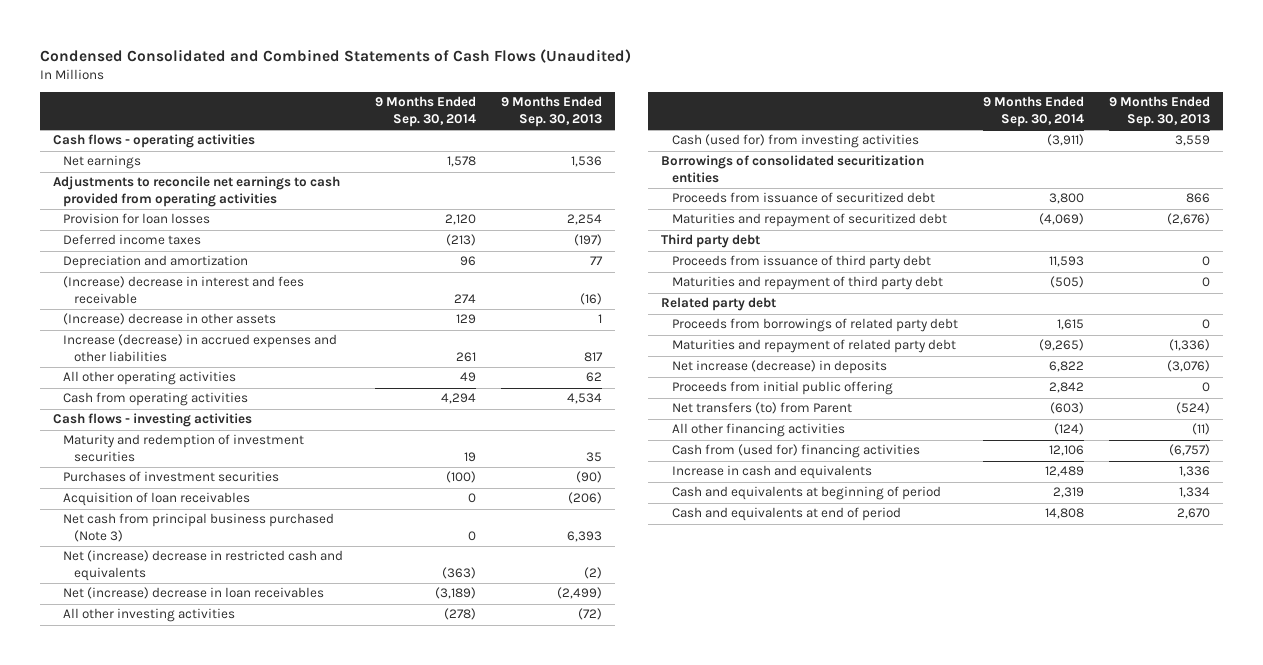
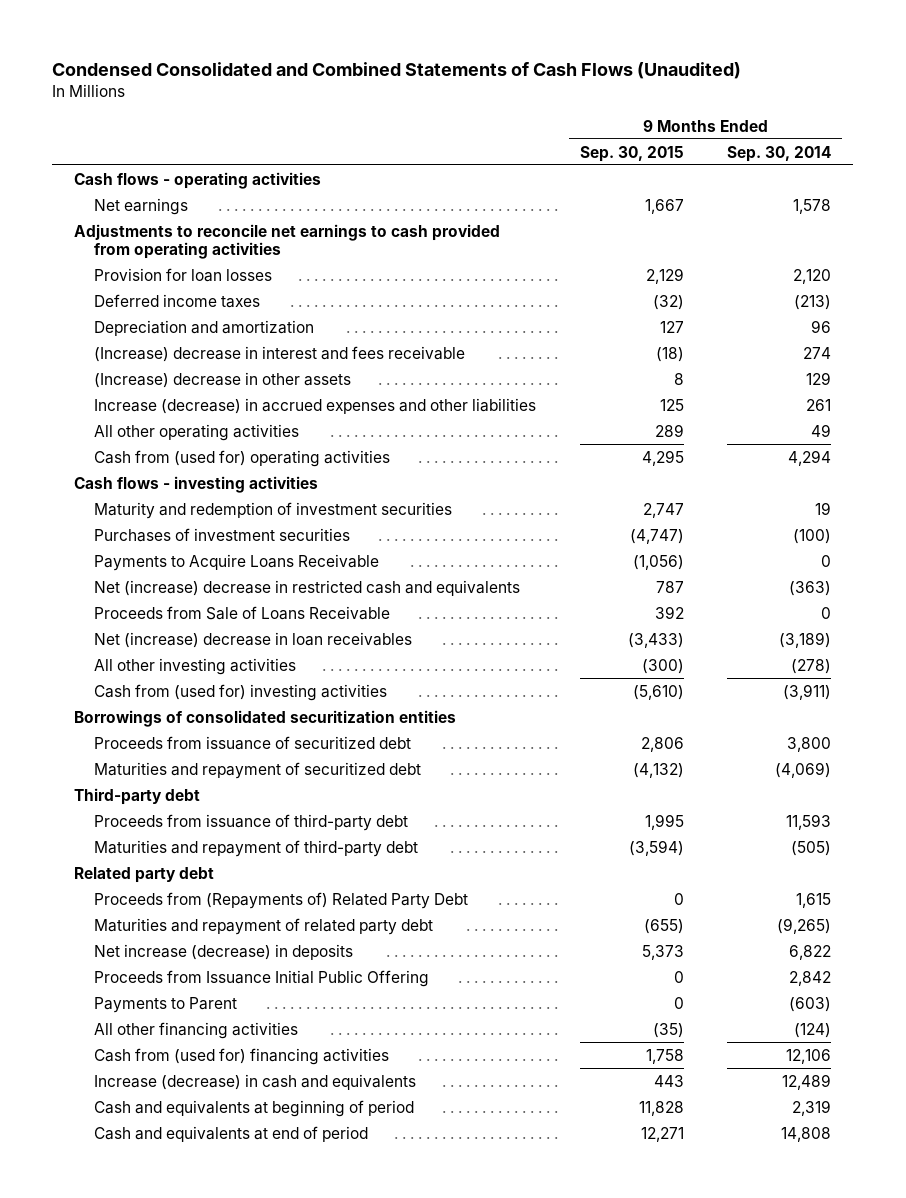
[501,96,603,128] 9 Months Ended Sep. 30, 2013 -> none
none -> [579,145,684,162] Sep. 30, 2015
[63,392,249,407] Cash from operating activities -> [93,449,390,467] Cash from (used for) operating activities
[63,513,335,543] Net cash from principal business purchased (Note 3) -> none
[63,492,251,507] Acquisition of loan receivables -> [93,553,379,571] Payments to Acquire Loans Receivable
none -> [93,605,390,620] Proceeds from Sale of Loans Receivable
[671,134,919,149] Cash (used for) from investing activities -> [93,683,387,701] Cash from (used for) investing activities
[660,234,760,249] Third party debt -> [74,787,201,805] Third-party debt
[671,255,931,270] Proceeds from issuance of third party debt -> [93,813,408,831] Proceeds from issuance of third-party debt
[671,276,943,291] Maturities and repayment of third party debt -> [93,839,418,857] Maturities and repayment of third-party debt
[671,318,958,333] Proceeds from borrowings of related party debt -> [93,891,468,909] Proceeds from (Repayments of) Related Party Debt
[671,402,852,415] Net transfers (to) from Parent -> none
[671,381,893,396] Proceeds from initial public offering -> [93,969,429,987] Proceeds from Issuance Initial Public Offering
none -> [93,996,237,1013] Payments to Parent
[671,465,872,480] Increase in cash and equivalents -> [93,1073,416,1090] Increase (decrease) in cash and equivalents

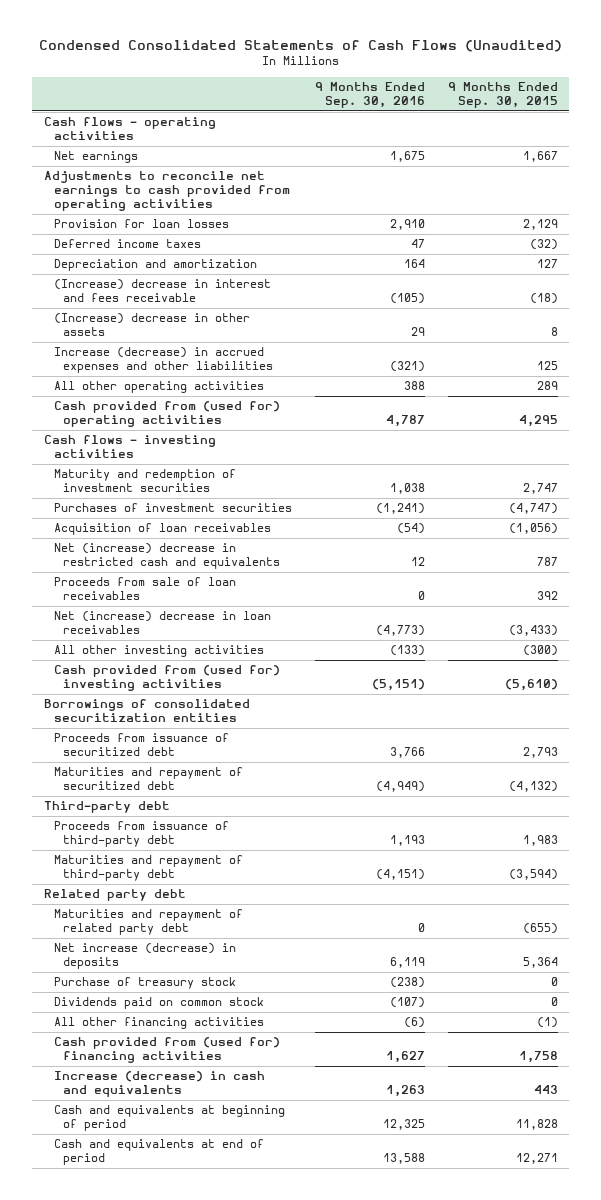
[52,62,742,80] Condensed Consolidated and Combined Statements of Cash Flows (Unaudited) -> [38,39,562,52] Condensed Consolidated Statements of Cash Flows (Unaudited)
[727,145,832,162] Sep. 30, 2014 -> none
none -> [314,82,425,108] 9 Months Ended Sep. 30, 2016
[93,449,390,467] Cash from (used for) operating activities -> [53,401,280,428] Cash provided from (used for) operating activities
[93,553,379,571] Payments to Acquire Loans Receivable -> [53,523,271,536] Acquisition of loan receivables
[93,605,390,620] Proceeds from Sale of Loans Receivable -> [53,577,236,601] Proceeds from sale of loan receivables
[93,683,387,701] Cash from (used for) investing activities -> [53,665,280,692] Cash provided from (used for) investing activities
[640,736,684,752] 2,806 -> [522,747,558,759] 2,793
[644,813,684,830] 1,995 -> [522,835,558,847] 1,983
[93,891,468,909] Proceeds from (Repayments of) Related Party Debt -> none
[93,969,429,987] Proceeds from Issuance Initial Public Offering -> none
[93,996,237,1013] Payments to Parent -> none
[641,944,684,960] 5,373 -> [522,957,558,969] 5,364
none -> [53,977,236,990] Purchase of treasury stock
none -> [53,997,264,1010] Dividends paid on common stock
[652,1022,684,1038] (35) -> [536,1017,558,1029] (1)
[93,1047,389,1065] Cash from (used for) financing activities -> [53,1037,280,1064] Cash provided from (used for) financing activities

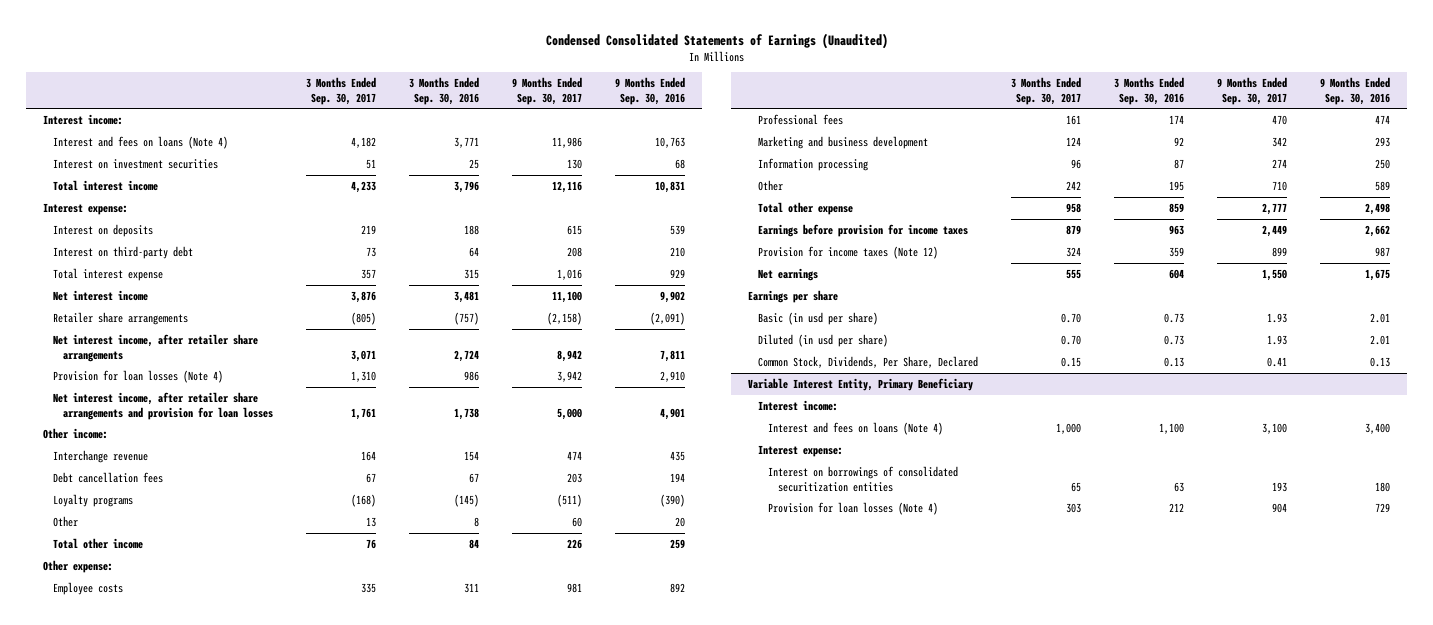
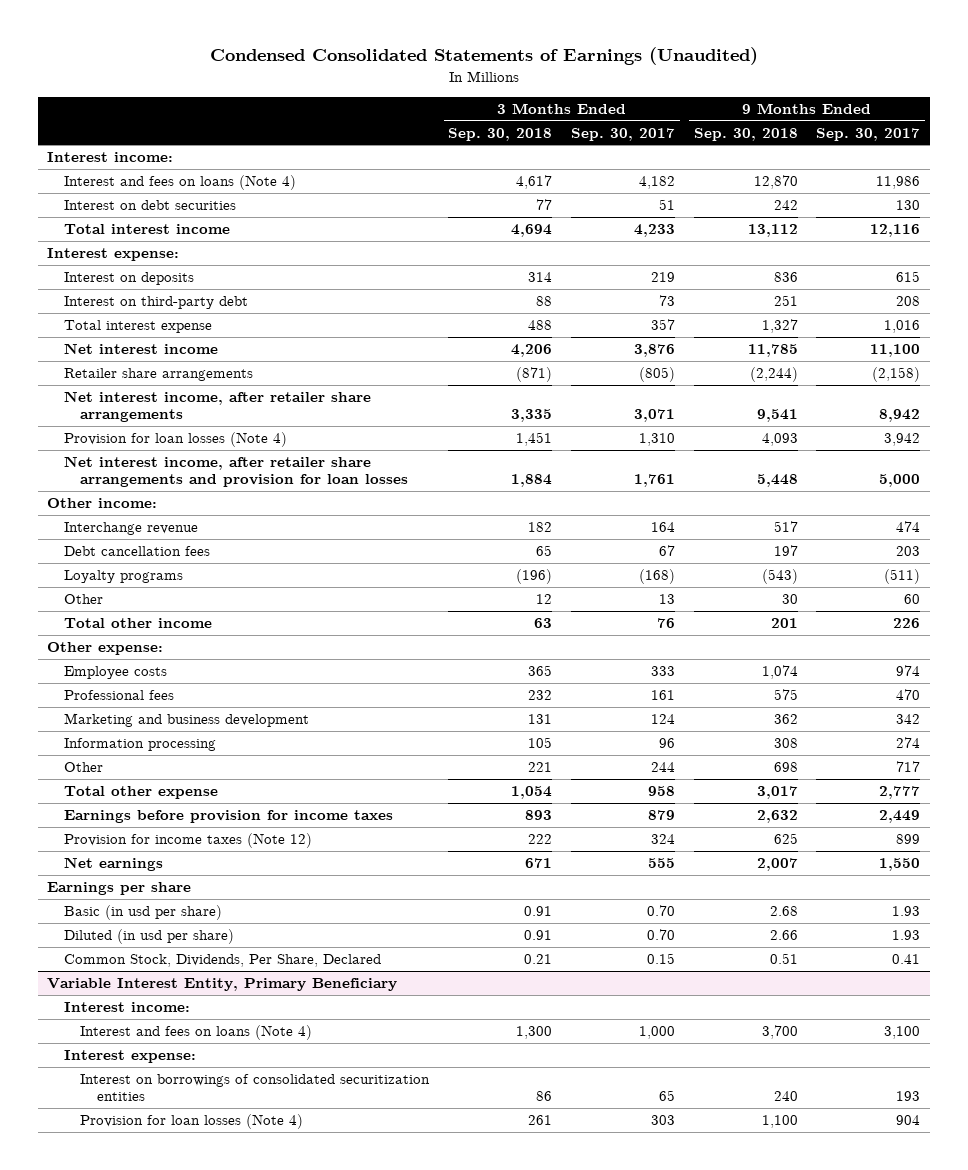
[409,77,480,105] 3 Months Ended Sep. 30, 2016 -> none
[615,77,686,105] 9 Months Ended Sep. 30, 2016 -> none
none -> [448,127,553,141] Sep. 30, 2018
none -> [693,127,798,141] Sep. 30, 2018
[52,158,218,169] Interest on investment securities -> [63,200,236,211] Interest on debt securities
[361,582,377,593] 335 -> [650,666,675,677] 333
[567,582,583,593] 981 -> [896,665,921,677] 974
[1065,180,1081,190] 242 -> [650,762,675,773] 244
[1272,180,1288,191] 710 -> [896,761,921,773] 717

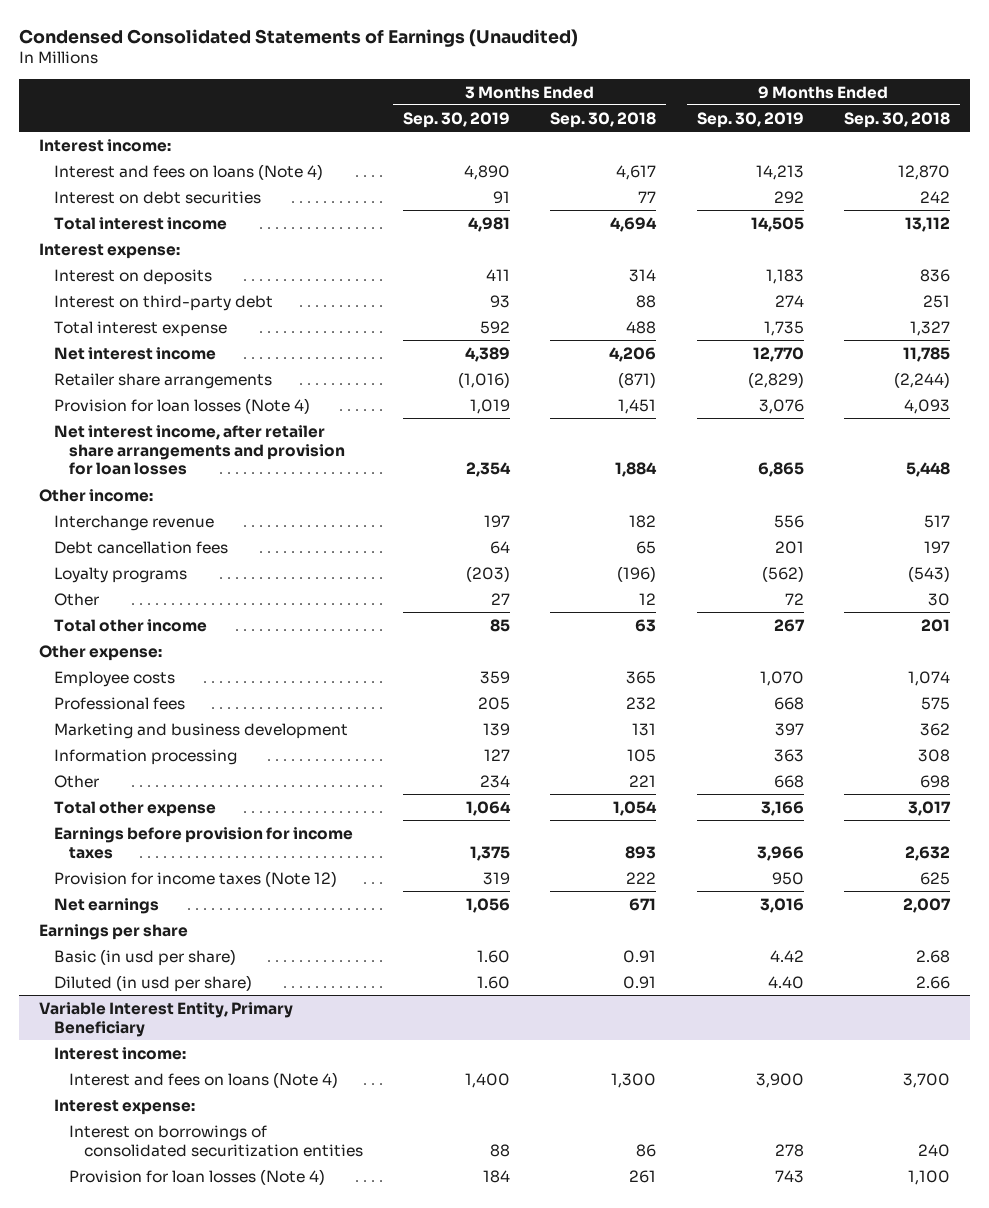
[570,127,675,141] Sep. 30, 2017 -> none
[816,127,921,141] Sep. 30, 2017 -> none
none -> [403,111,511,128] Sep. 30, 2019
none -> [696,111,804,128] Sep. 30, 2019
[63,391,371,423] Net interest income, after retailer share arrangements -> none
[63,954,381,968] Common Stock, Dividends, Per Share, Declared -> none

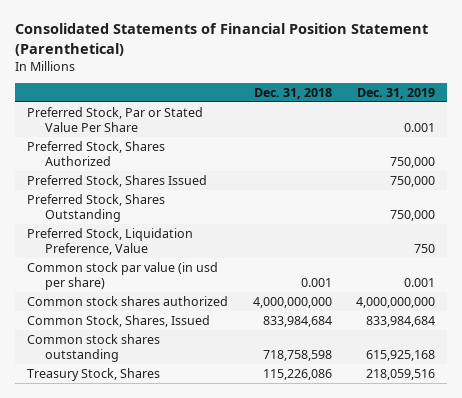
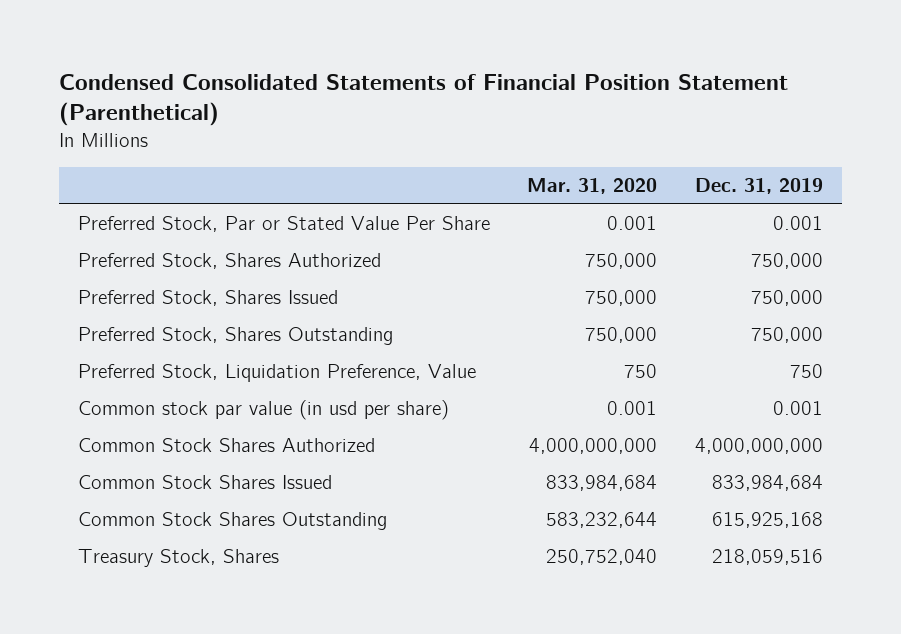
[14,23,428,56] Consolidated Statements of Financial Position Statement (Parenthetical) -> [58,73,788,127] Condensed Consolidated Statements of Financial Position Statement (Parenthetical)
[253,87,332,99] Dec. 31, 2018 -> none
none -> [527,178,658,195] Mar. 31, 2020
[27,295,229,306] Common stock shares authorized -> [77,438,375,453] Common Stock Shares Authorized
[27,314,211,327] Common Stock, Shares, Issued -> [77,475,332,490] Common Stock Shares Issued
[27,333,161,362] Common stock shares outstanding -> [77,512,387,531] Common Stock Shares Outstanding

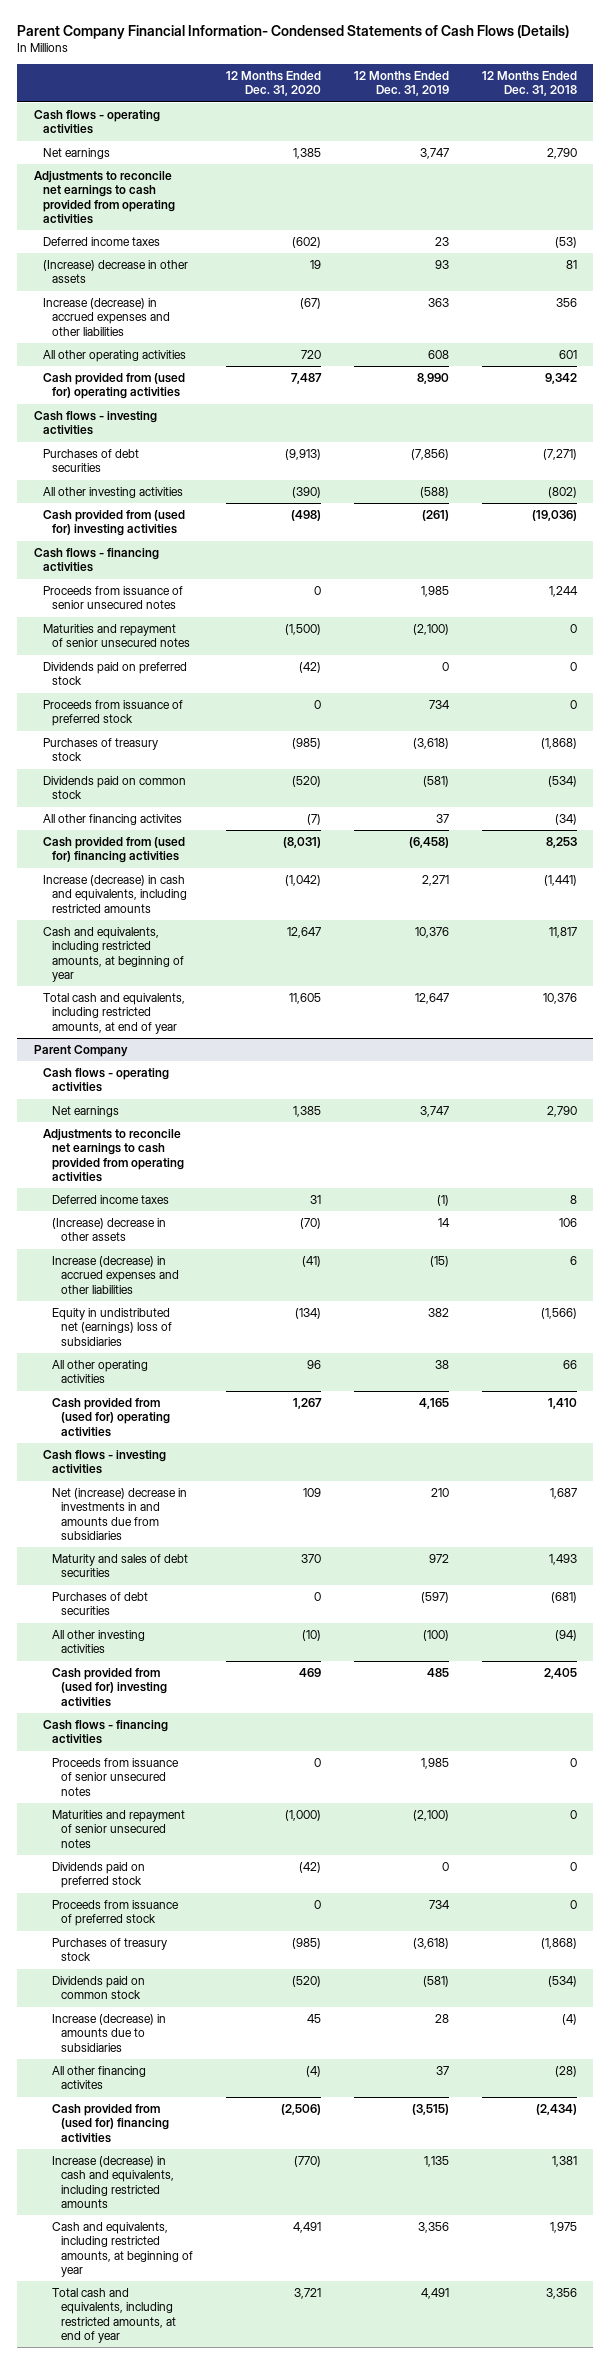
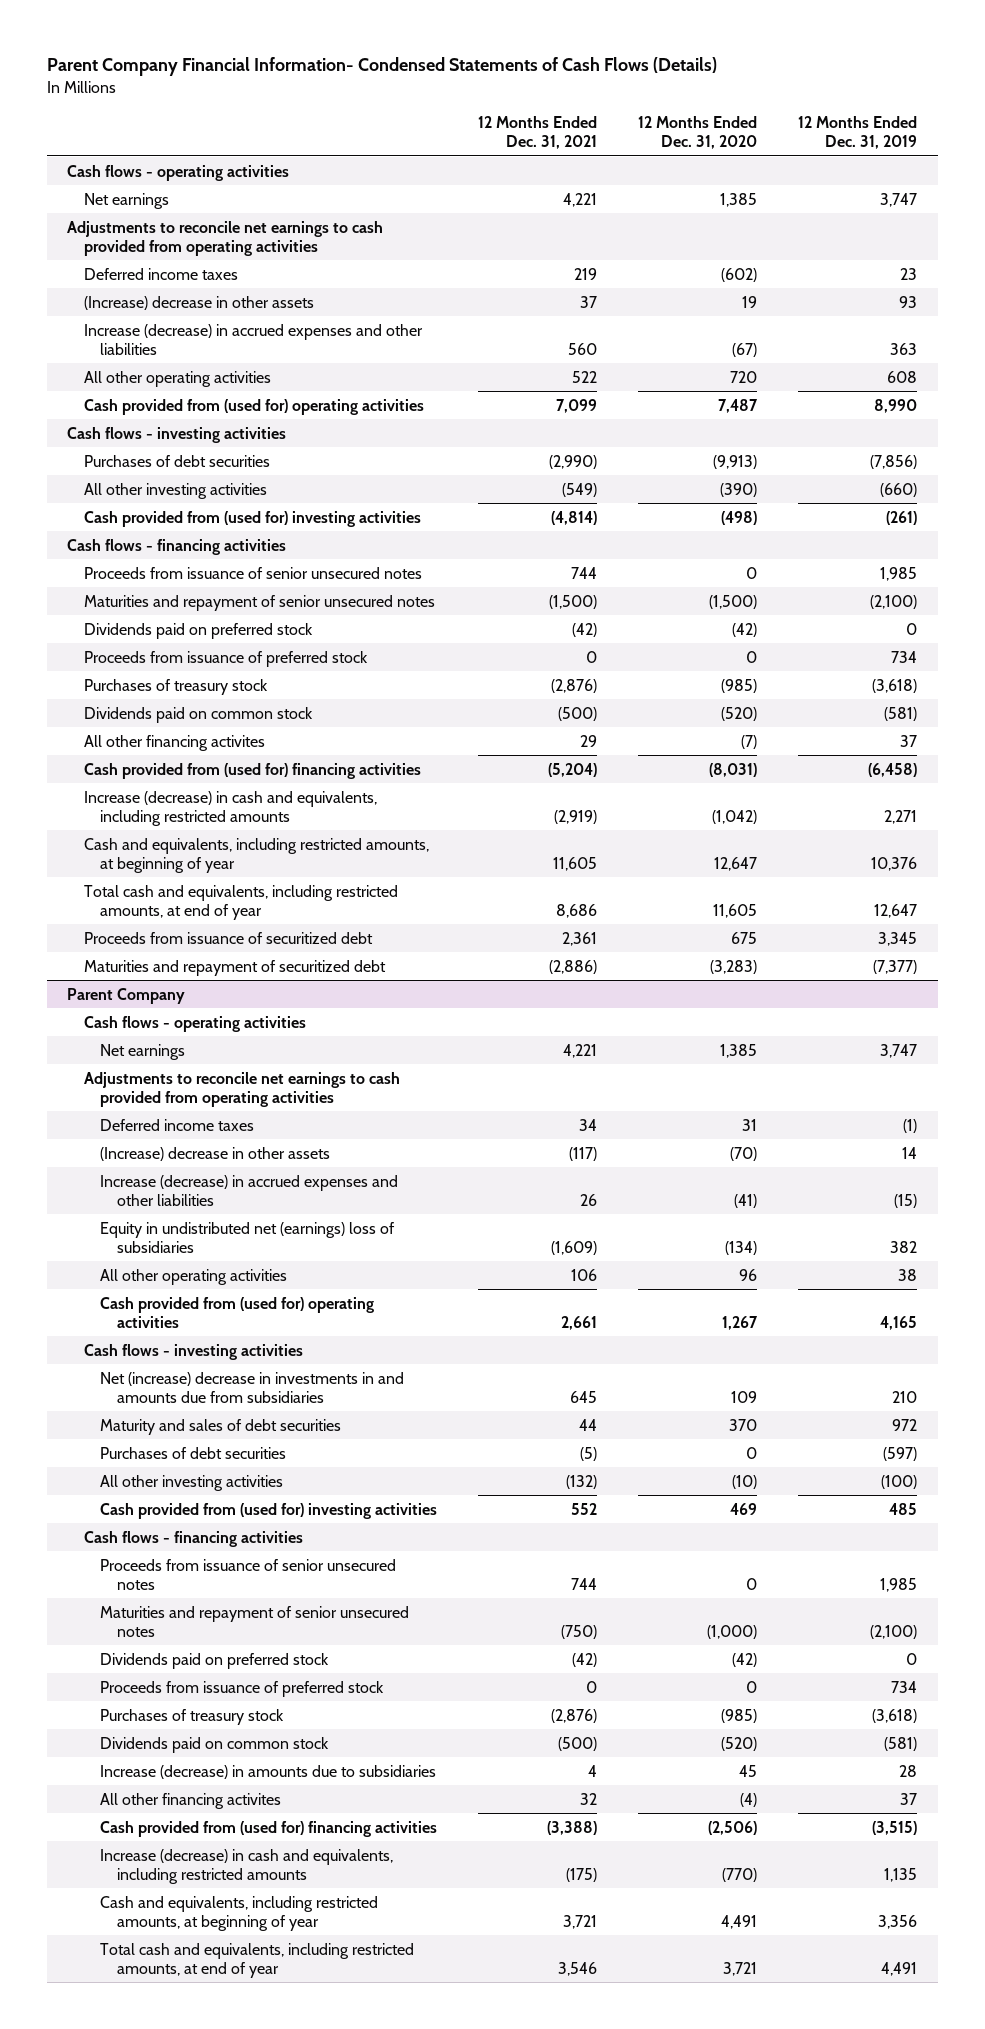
[481,70,577,97] 12 Months Ended Dec. 31, 2018 -> none
none -> [478,116,598,150] 12 Months Ended Dec. 31, 2021
[419,486,449,498] (588) -> [880,482,918,497] (660)
none -> [83,931,373,944] Proceeds from issuance of securitized debt
none -> [83,959,386,976] Maturities and repayment of securitized debt

